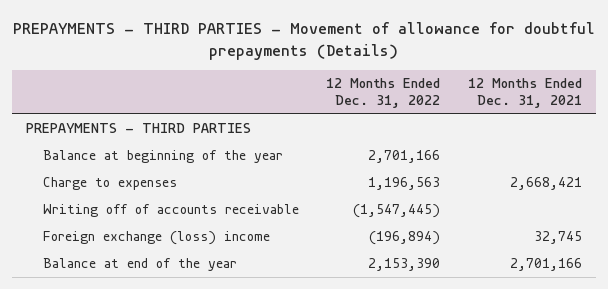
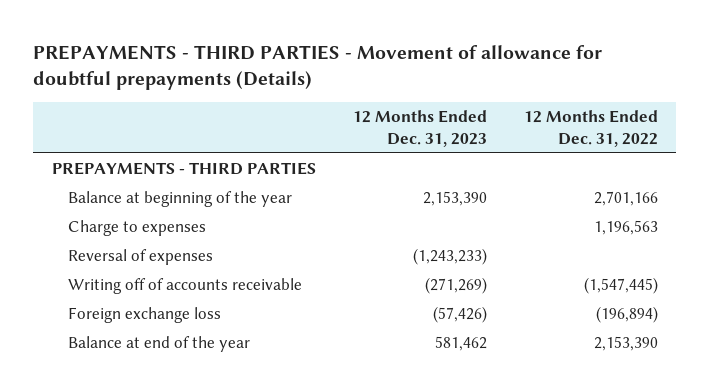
[467,78,582,108] 12 Months Ended Dec. 31, 2021 -> none
none -> [352,109,487,147] 12 Months Ended Dec. 31, 2023
none -> [68,248,214,265] Reversal of expenses
[42,231,270,246] Foreign exchange (loss) income -> [68,306,222,323] Foreign exchange loss

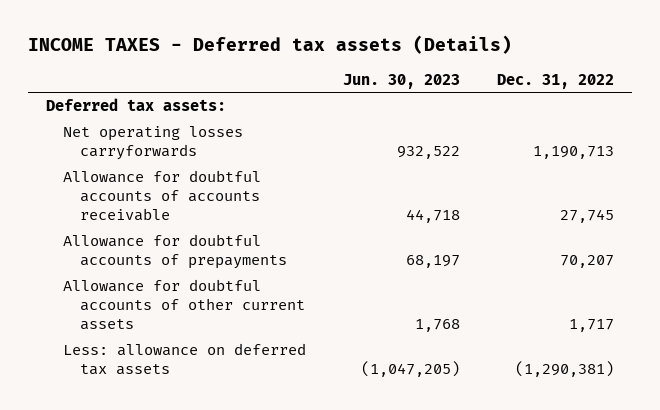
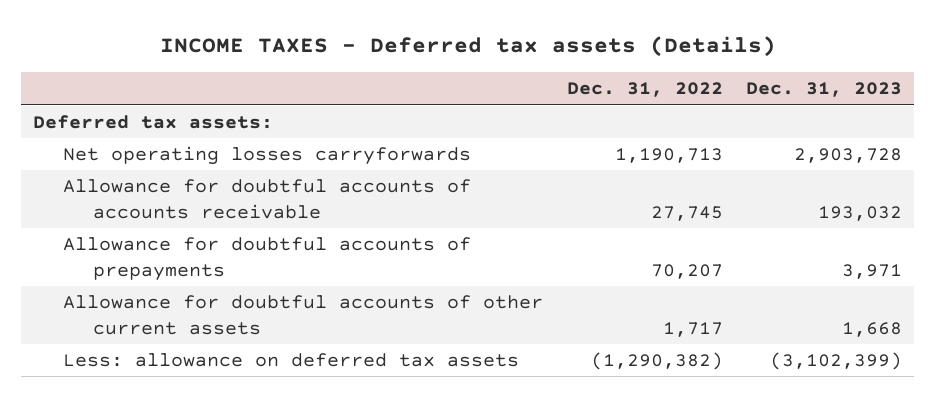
[343,73,461,89] Jun. 30, 2023 -> none
none -> [746,82,903,98] Dec. 31, 2023
[514,361,614,378] (1,290,381) -> [590,352,723,371] (1,290,382)

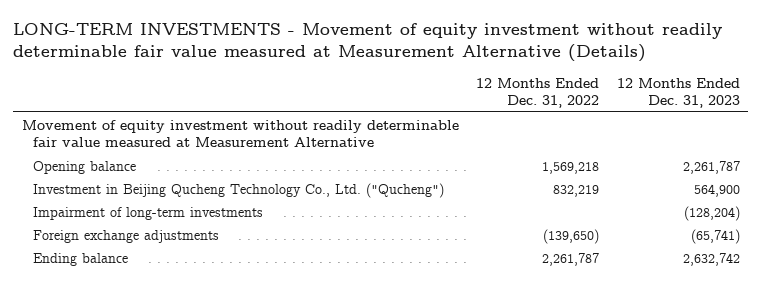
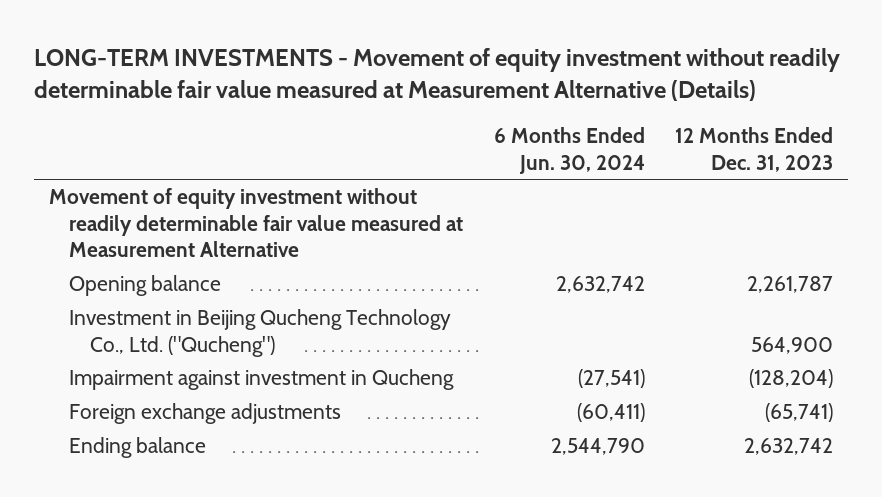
[476,77,600,108] 12 Months Ended Dec. 31, 2022 -> none
none -> [493,127,645,174] 6 Months Ended Jun. 30, 2024
[33,206,264,220] Impairment of long-term investments -> [69,369,455,391] Impairment against investment in Qucheng

